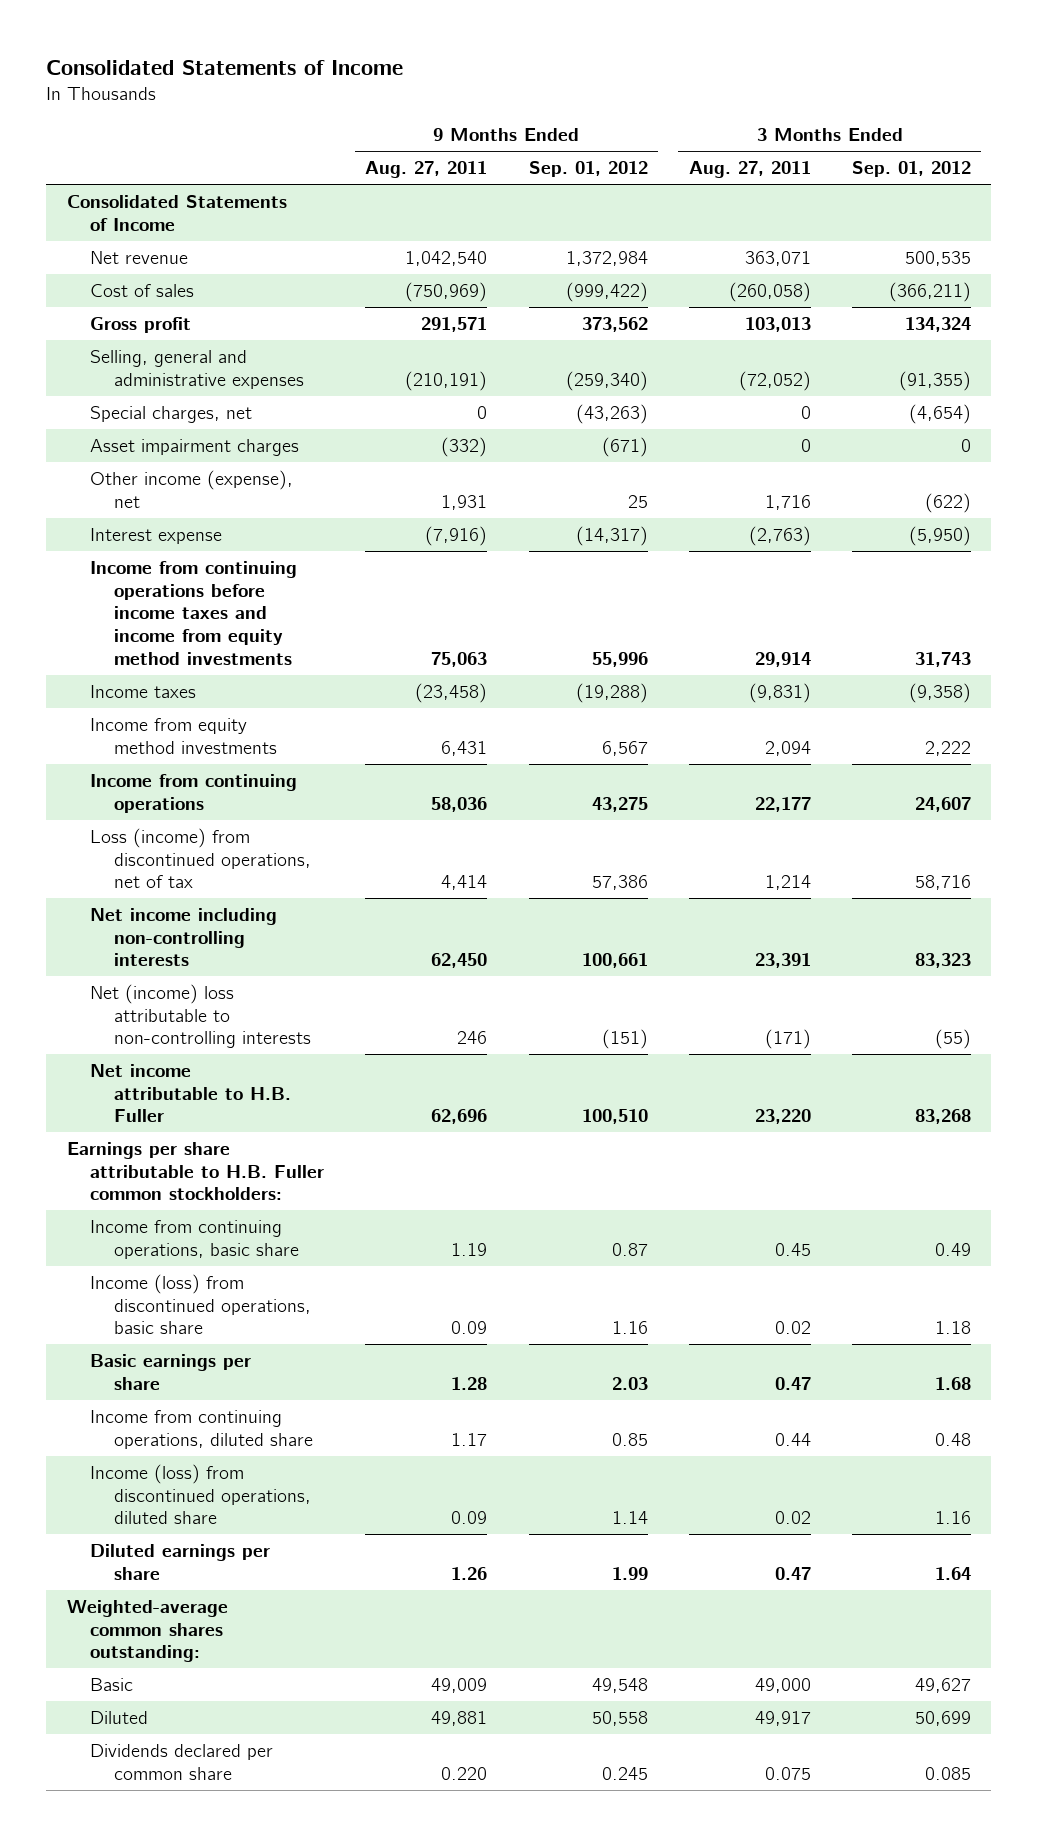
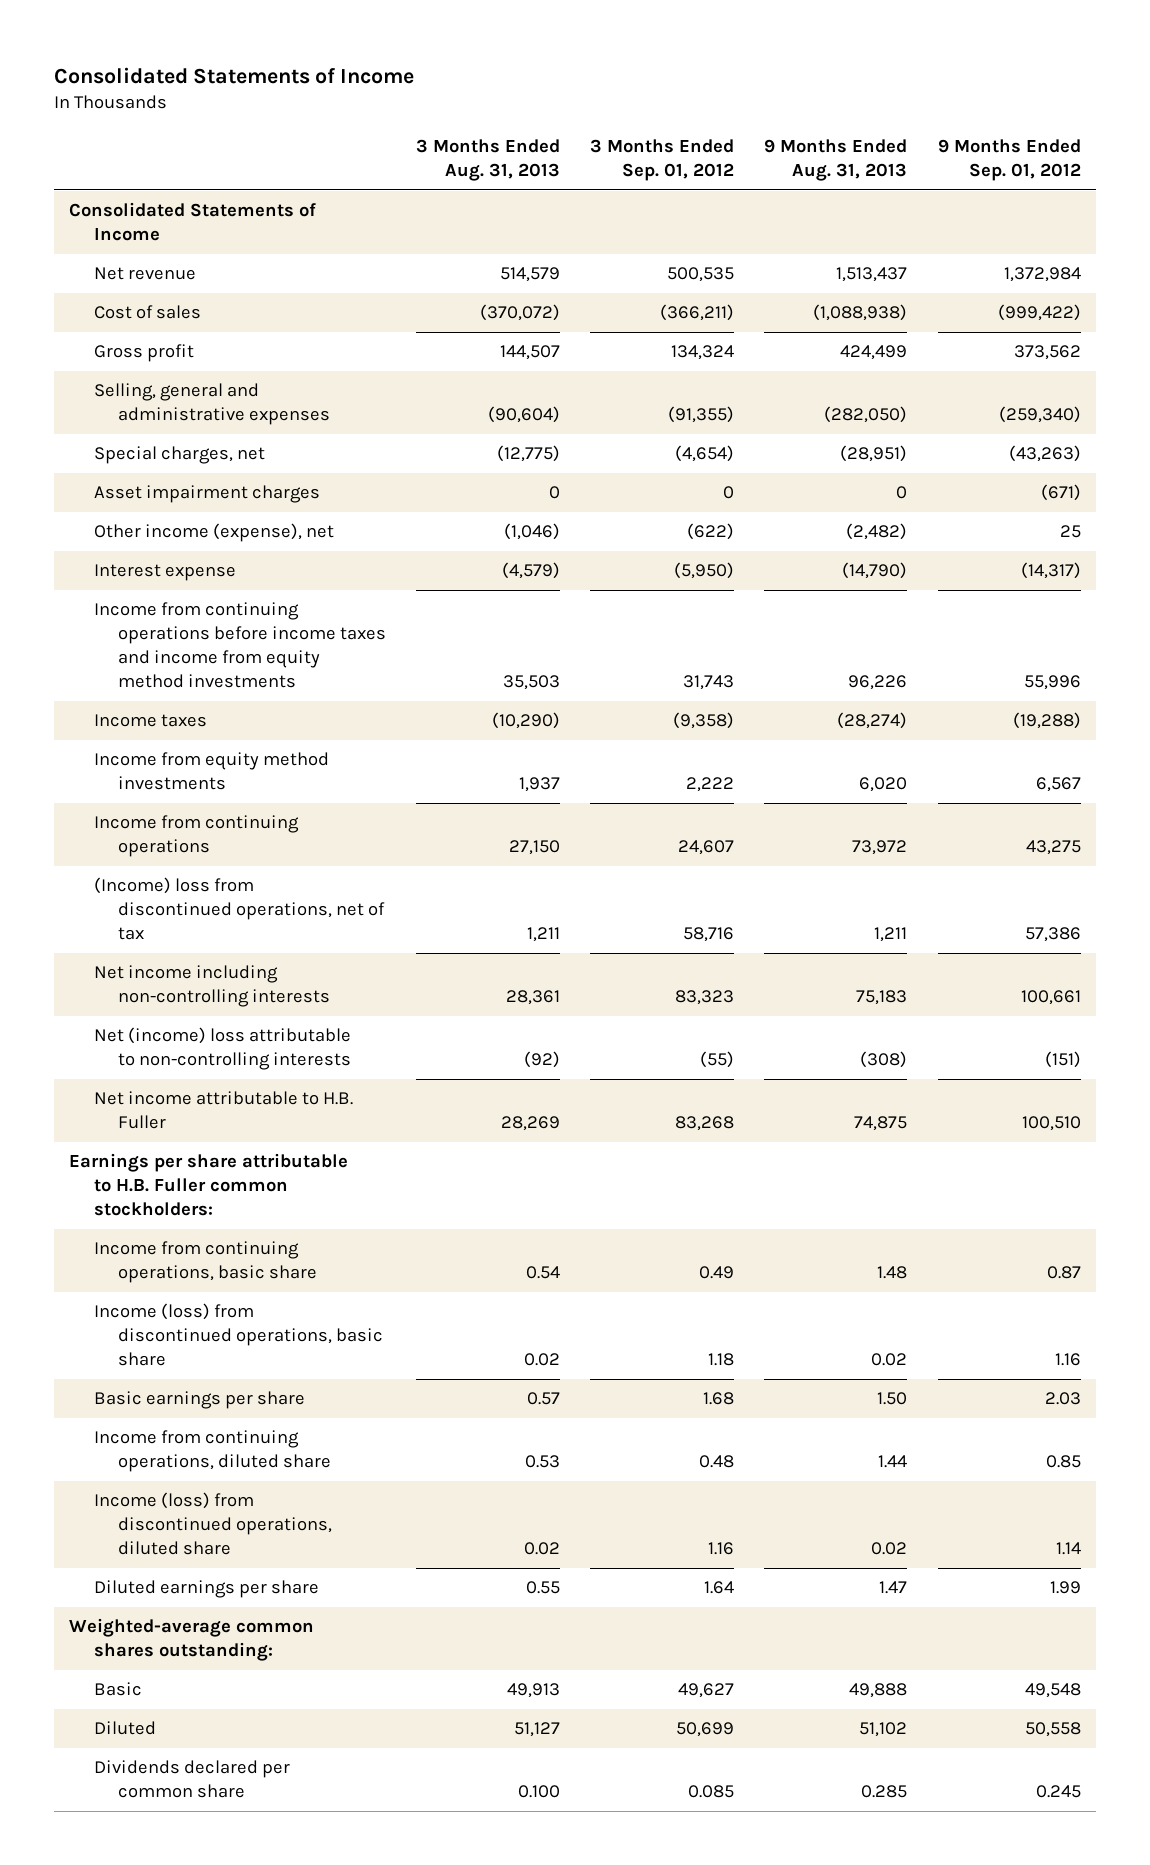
[365,161,488,179] Aug. 27, 2011 -> none
[688,161,811,179] Aug. 27, 2011 -> none
none -> [416,139,561,182] 3 Months Ended Aug. 31, 2013
none -> [764,139,908,182] 9 Months Ended Aug. 31, 2013
[90,827,311,889] Loss (income) from discontinued operations, net of tax -> [93,877,386,941] (Income) loss from discontinued operations, net of tax

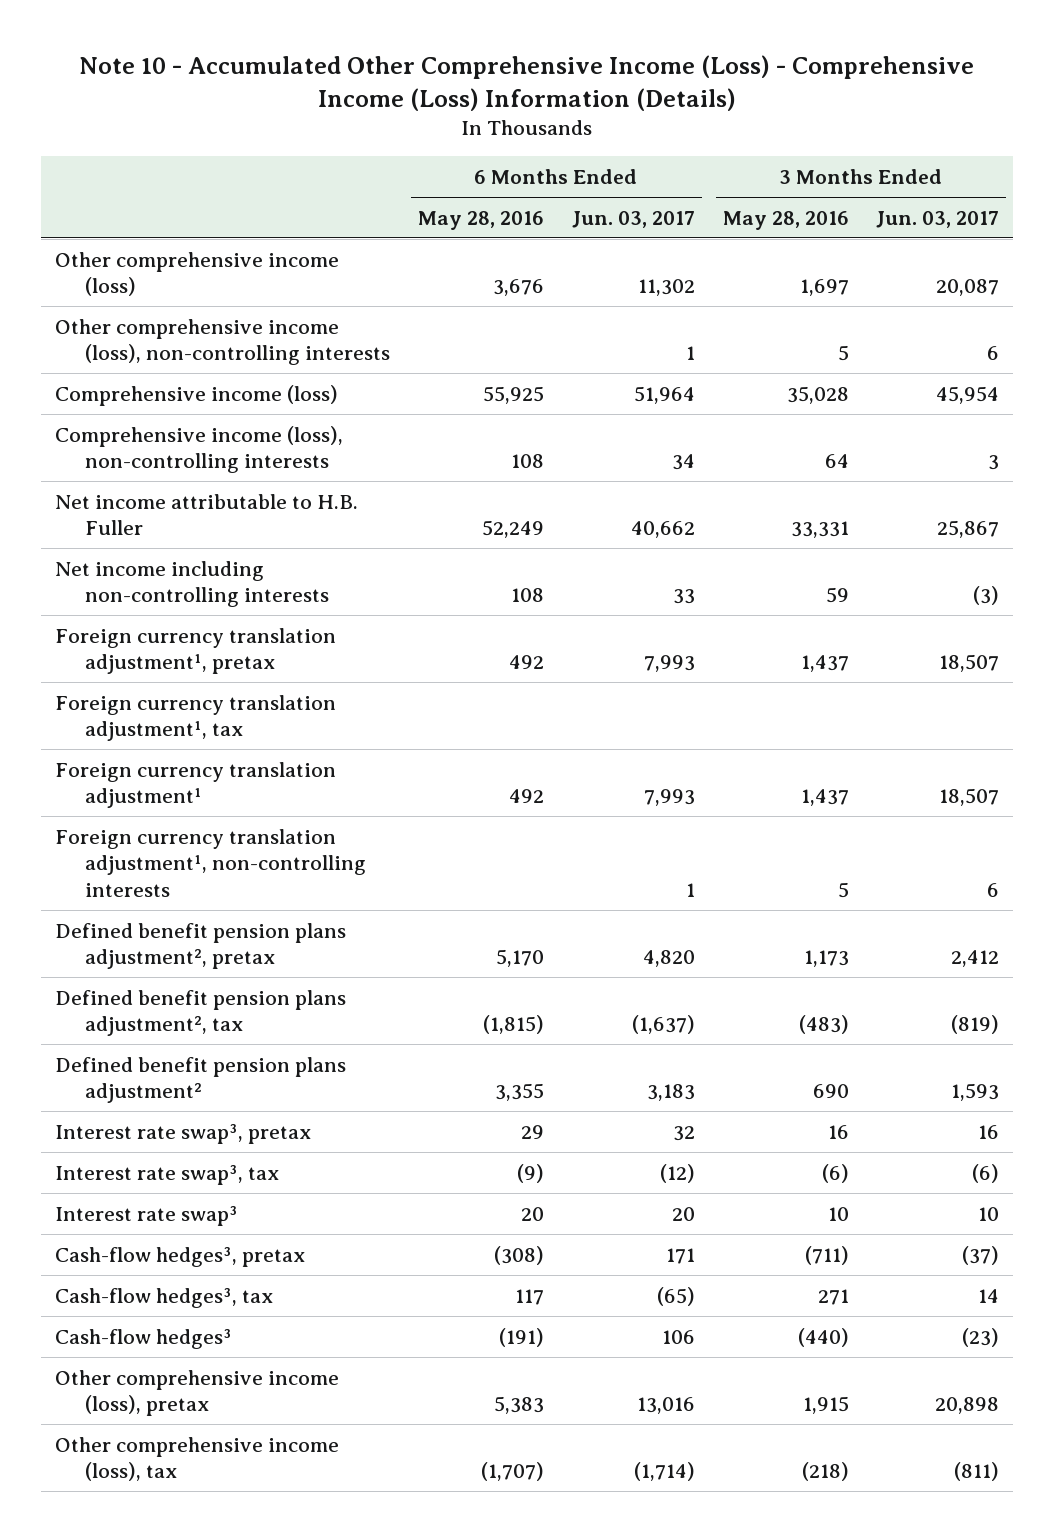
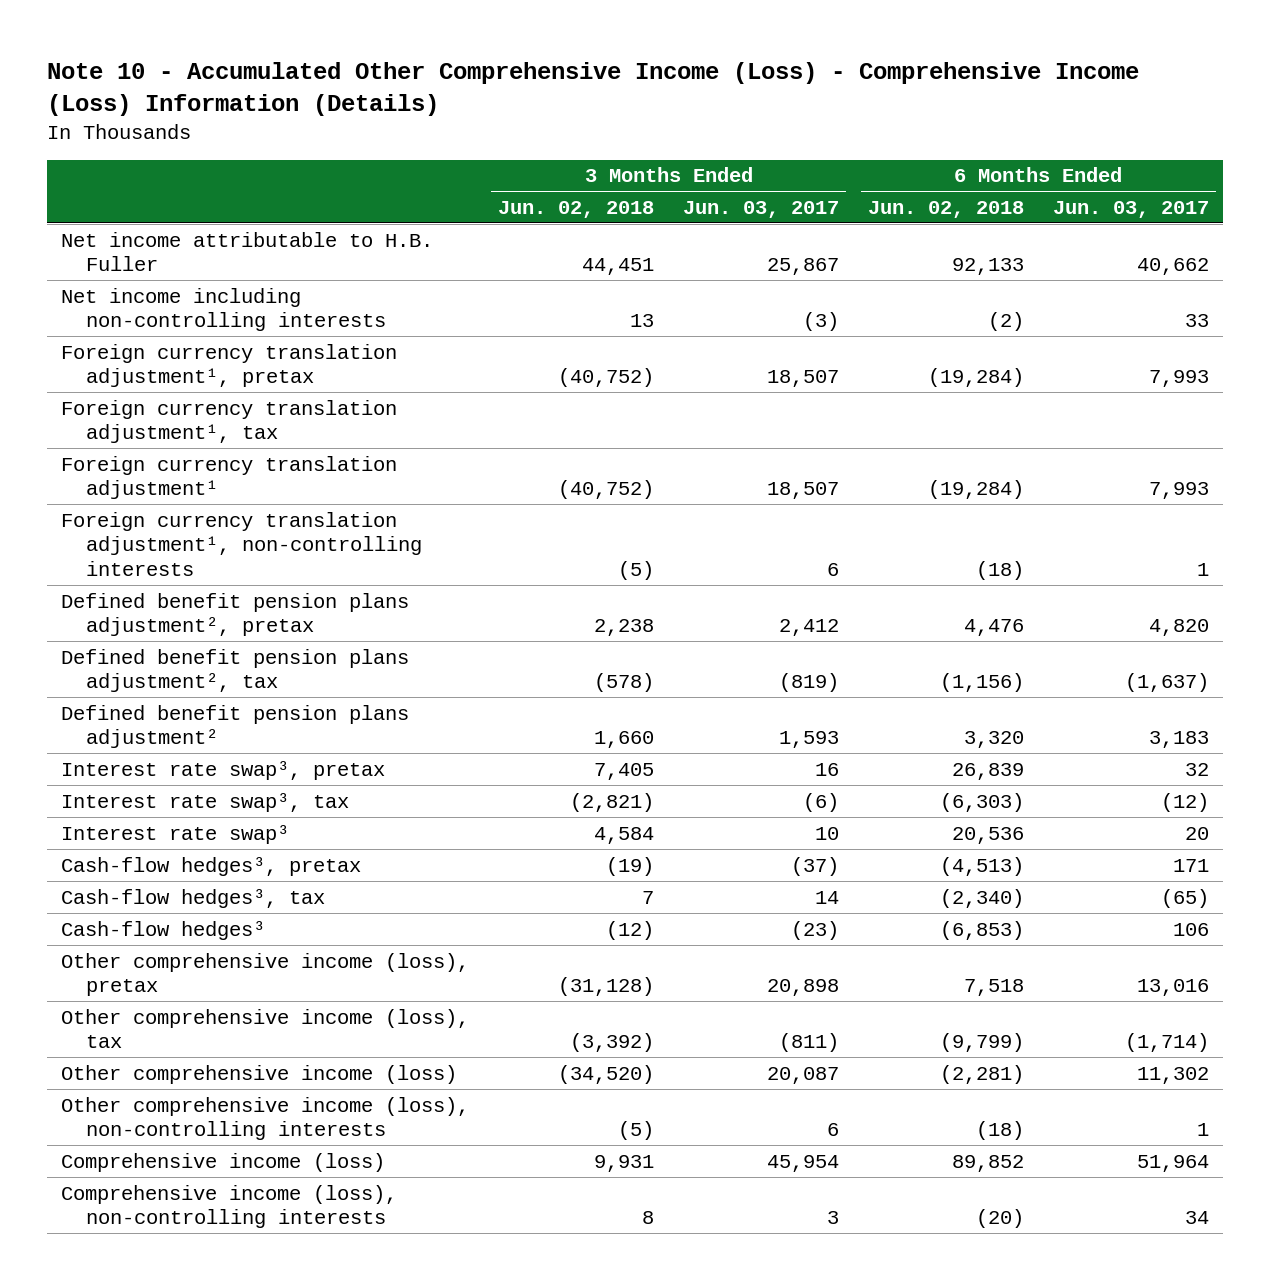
[418,210,545,230] May 28, 2016 -> none
[722,210,849,230] May 28, 2016 -> none
none -> [498,200,655,218] Jun. 02, 2018
none -> [867,200,1024,218] Jun. 02, 2018
[54,251,339,297] Other comprehensive income (loss) -> [61,1064,458,1084] Other comprehensive income (loss)
[54,318,391,366] Other comprehensive income (loss), non-controlling interests -> [61,1096,470,1141] Other comprehensive income (loss), non-controlling interests
[54,384,338,406] Comprehensive income (loss) -> [61,1152,386,1172] Comprehensive income (loss)
[54,425,343,474] Comprehensive income (loss), non-controlling interests -> [61,1184,398,1229] Comprehensive income (loss), non-controlling interests

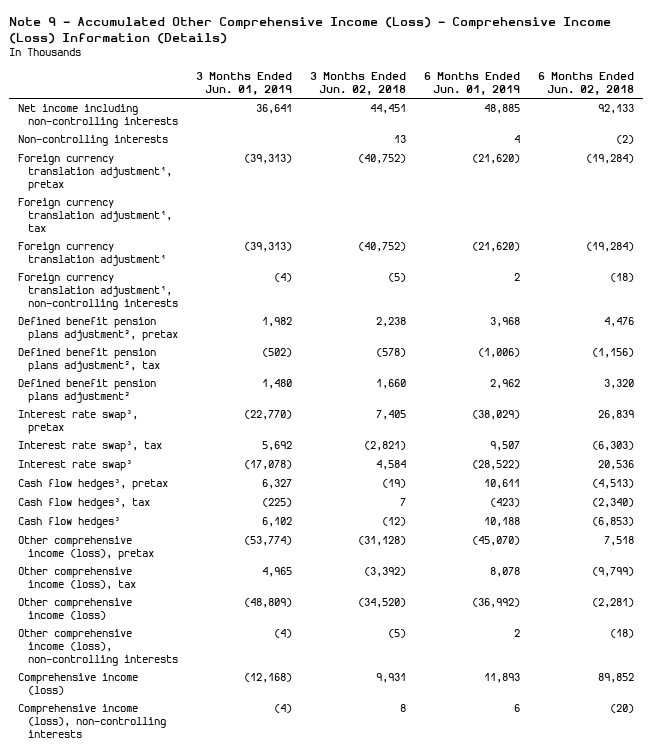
[46,62,1139,117] Note 10 - Accumulated Other Comprehensive Income (Loss) - Comprehensive Income (Loss) Information (Details) -> [9,16,612,45] Note 9 - Accumulated Other Comprehensive Income (Loss) - Comprehensive Income (Loss) Information (Details)
[683,200,840,218] Jun. 03, 2017 -> none
[1052,200,1209,218] Jun. 03, 2017 -> none
none -> [195,72,292,96] 3 Months Ended Jun. 01, 2019
none -> [424,72,521,96] 6 Months Ended Jun. 01, 2019
[61,231,434,272] Net income attributable to H.B. Fuller -> [18,104,178,128] Net income including non-controlling interests
[61,287,387,332] Net income including non-controlling interests -> [18,135,169,147] Non-controlling interests
[61,856,362,876] Cash-flow hedges³, pretax -> [18,479,169,491] Cash flow hedges³, pretax
[61,888,326,908] Cash-flow hedges³, tax -> [18,498,151,510] Cash flow hedges³, tax
[61,920,266,940] Cash-flow hedges³ -> [18,517,121,529] Cash flow hedges³

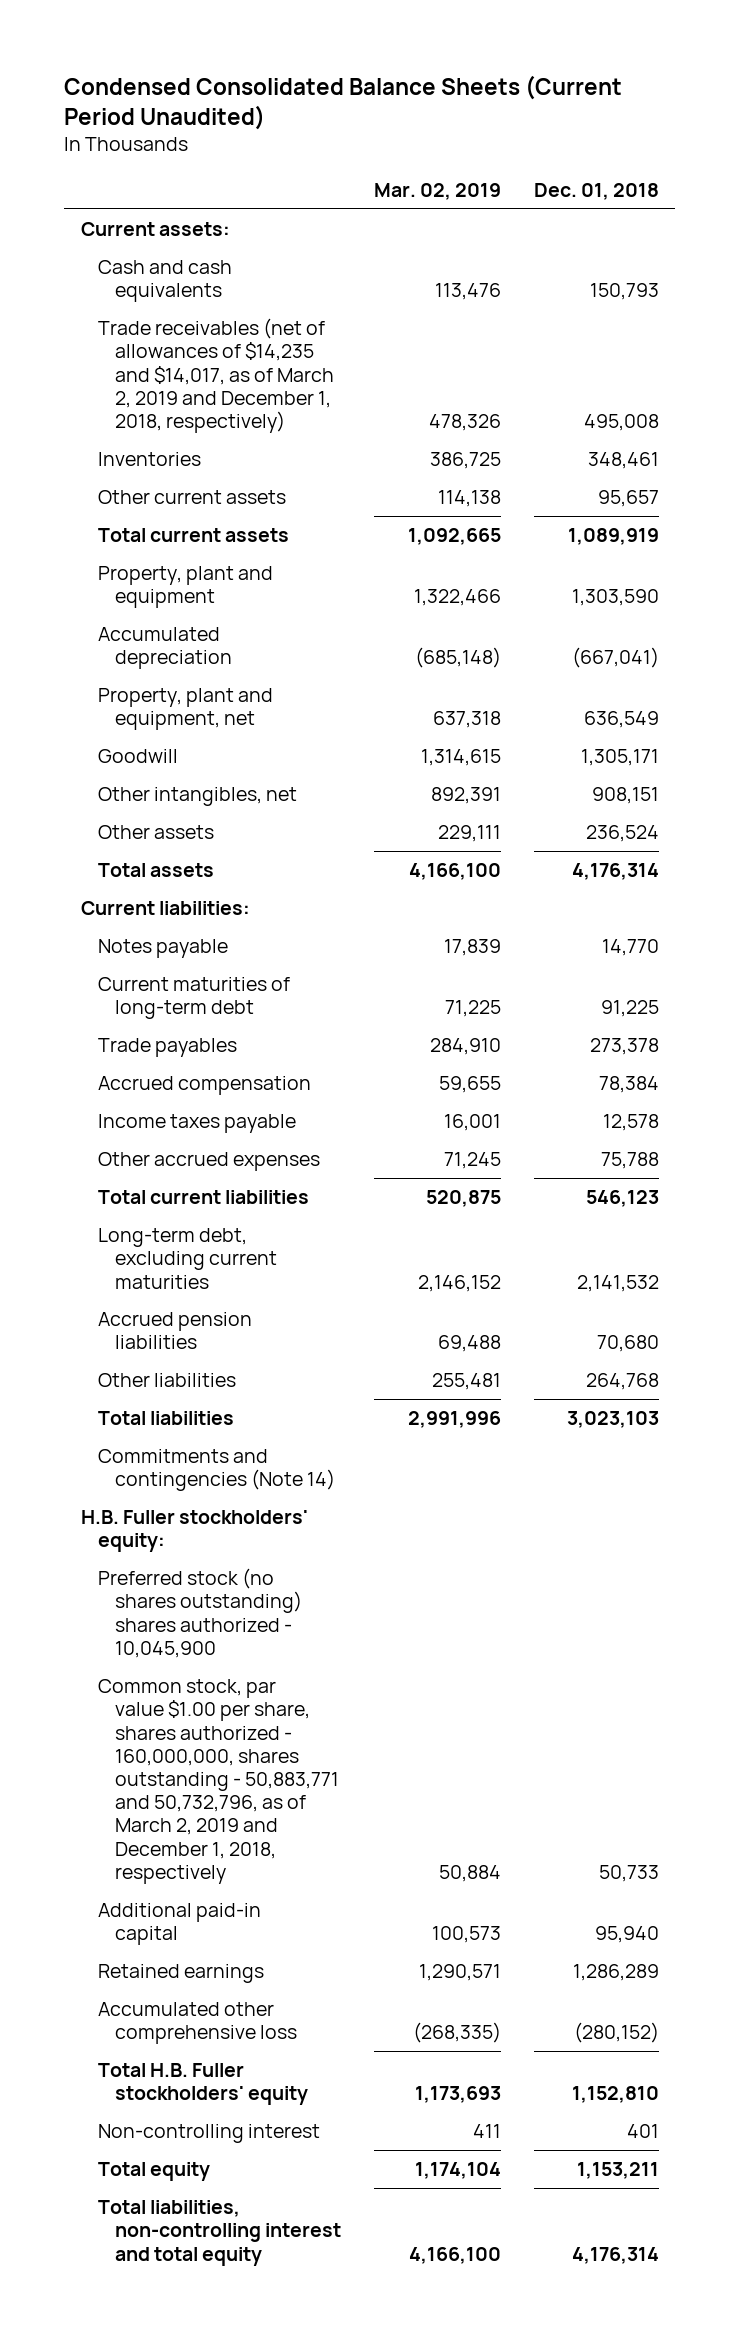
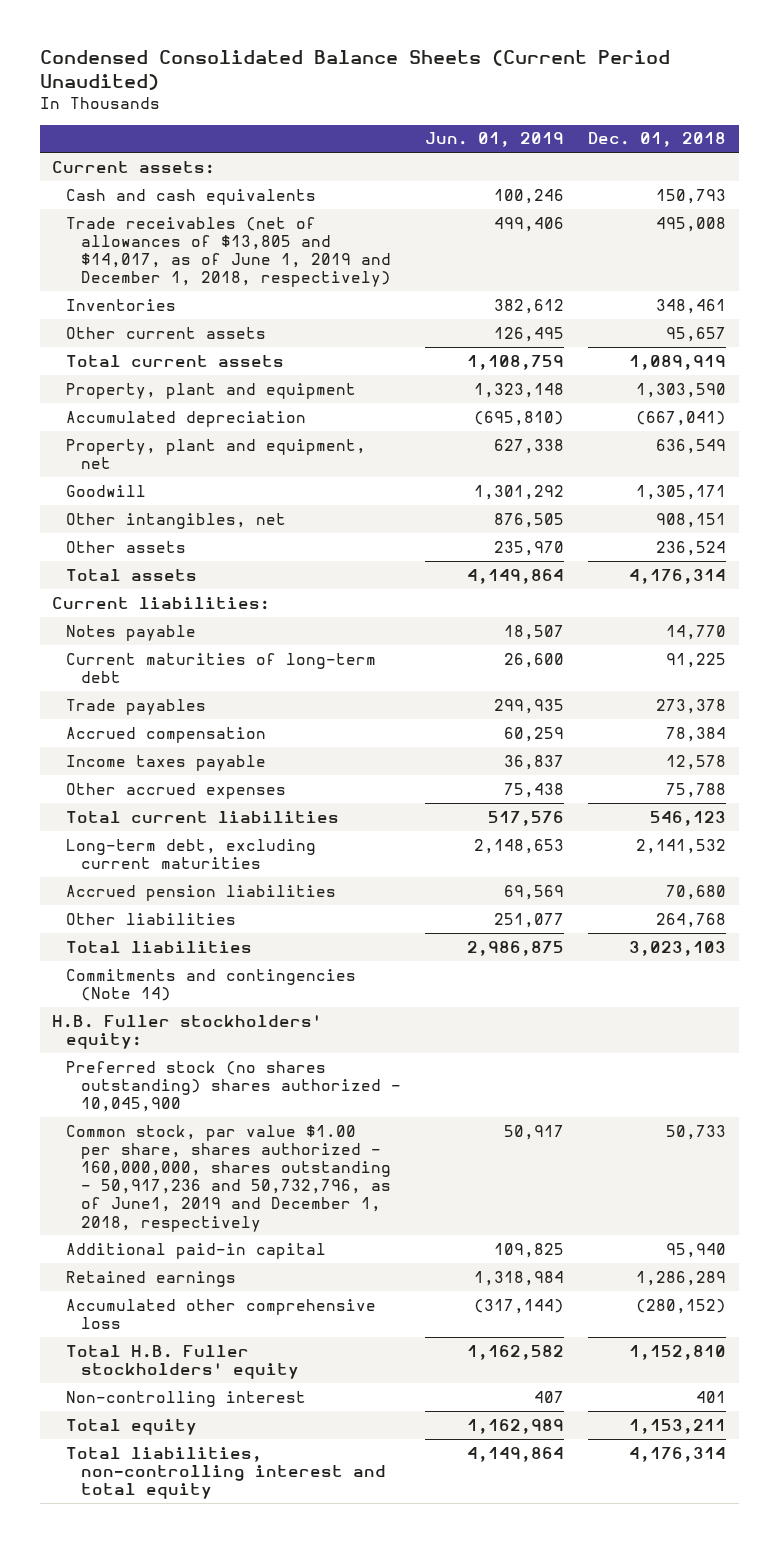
[373,182,501,200] Mar. 02, 2019 -> none
none -> [424,132,564,148] Jun. 01, 2019
[97,318,334,433] Trade receivables (net of allowances of $14,235 and $14,017, as of March 2, 2019 and December 1, 2018, respectively) -> [66,216,391,288] Trade receivables (net of allowances of $13,805 and $14,017, as of June 1, 2019 and December 1, 2018, respectively)
[97,1679,339,1884] Common stock, par value $1.00 per share, shares authorized - 160,000,000, shares outstanding - 50,883,771 and 50,732,796, as of March 2, 2019 and December 1, 2018, respectively -> [66,1124,391,1232] Common stock, par value $1.00 per share, shares authorized - 160,000,000, shares outstanding - 50,917,236 and 50,732,796, as of June1, 2019 and December 1, 2018, respectively

